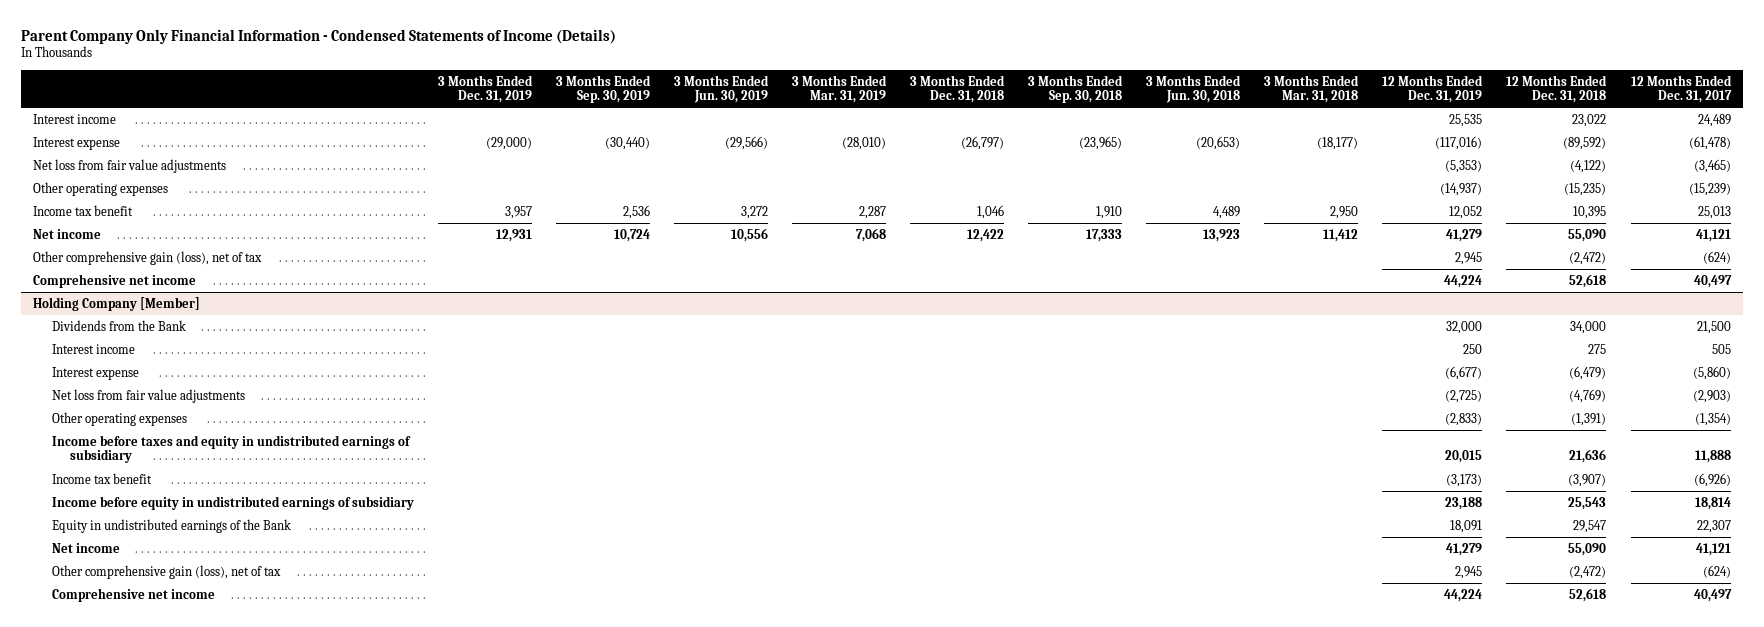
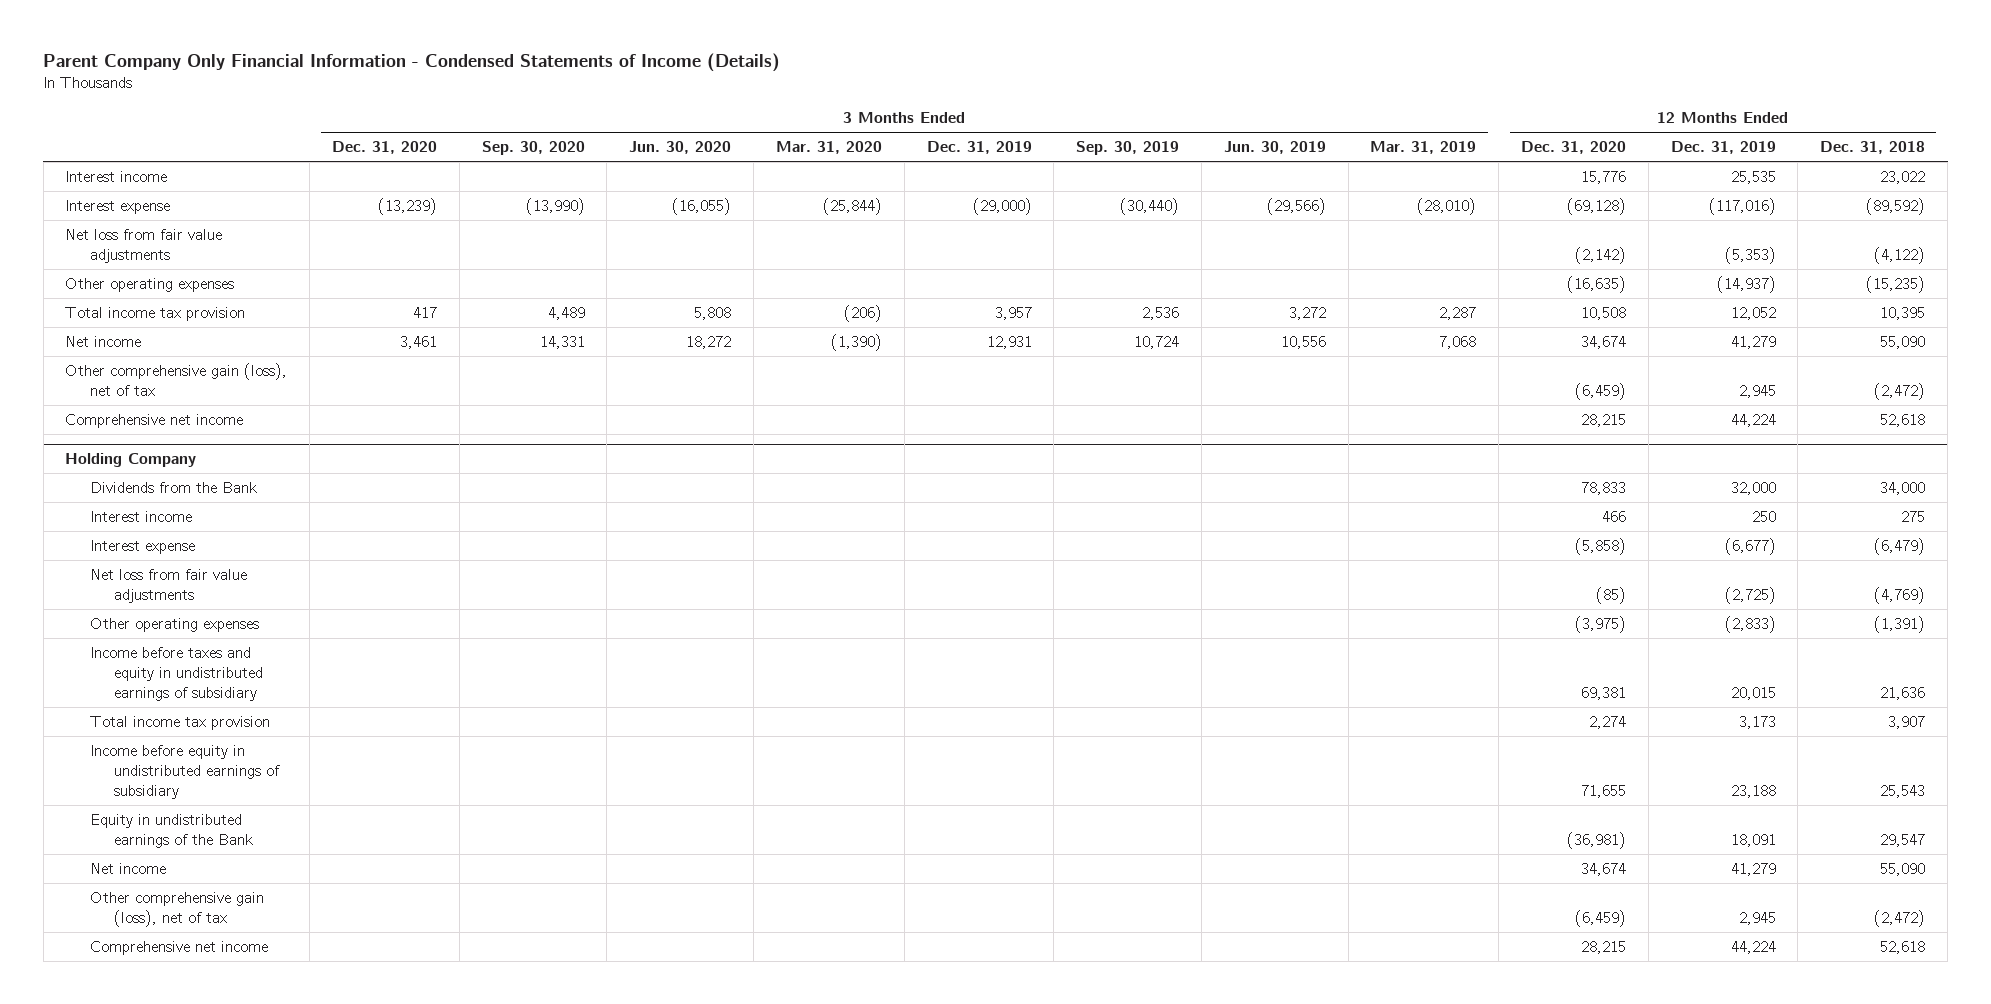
[910,74,1006,104] 3 Months Ended Dec. 31, 2018 -> none
[1028,74,1124,104] 3 Months Ended Sep. 30, 2018 -> none
[1146,74,1242,104] 3 Months Ended Jun. 30, 2018 -> none
[1264,74,1360,104] 3 Months Ended Mar. 31, 2018 -> none
[1630,74,1732,104] 12 Months Ended Dec. 31, 2017 -> none
none -> [332,141,438,155] Dec. 31, 2020
none -> [481,141,585,156] Sep. 30, 2020
none -> [629,141,732,155] Jun. 30, 2020
none -> [775,141,882,155] Mar. 31, 2020
none -> [1521,141,1627,155] Dec. 31, 2020
[33,204,134,216] Income tax benefit -> [65,306,246,321] Total income tax provision
[33,296,201,311] Holding Company [Member] -> [65,452,197,467] Holding Company
[51,472,152,484] Income tax benefit -> [89,715,270,730] Total income tax provision
[1446,473,1483,487] (3,173) -> [1738,715,1776,729] 3,173
[1568,473,1607,487] (3,907) -> [1888,715,1926,729] 3,907

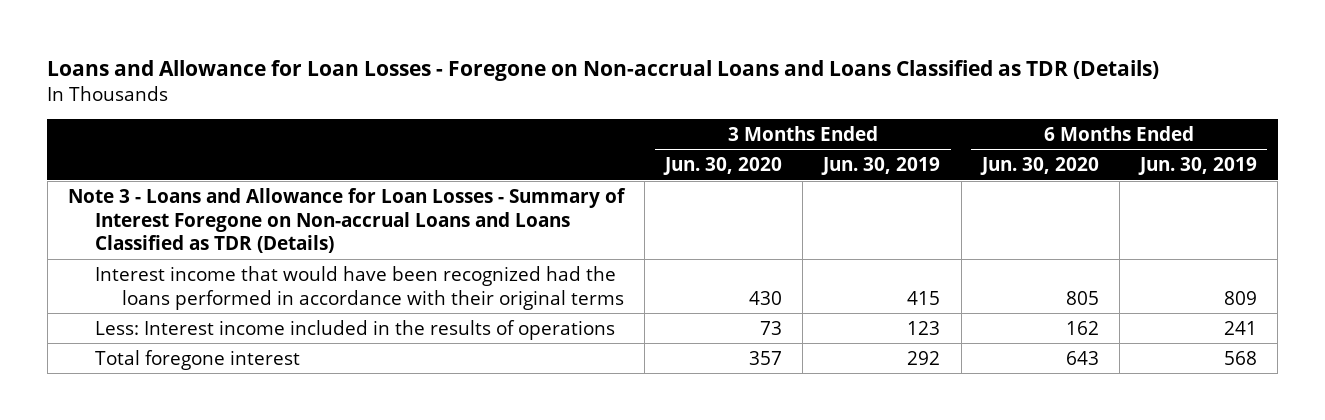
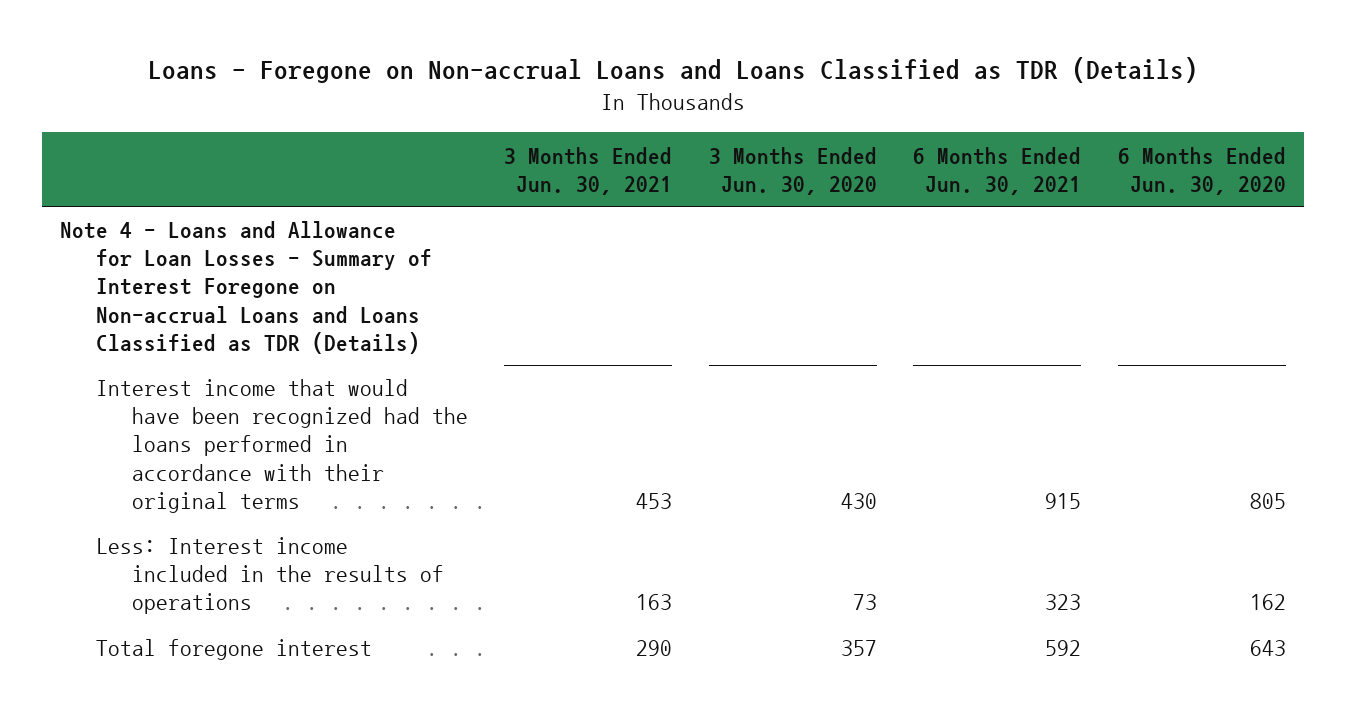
[47,59,1160,81] Loans and Allowance for Loan Losses - Foregone on Non-accrual Loans and Loans Classified as TDR (Details) -> [148,57,1199,84] Loans - Foregone on Non-accrual Loans and Loans Classified as TDR (Details)
[821,157,941,176] Jun. 30, 2019 -> none
[1137,157,1257,176] Jun. 30, 2019 -> none
none -> [504,146,673,195] 3 Months Ended Jun. 30, 2021
none -> [913,146,1082,195] 6 Months Ended Jun. 30, 2021
[67,187,626,254] Note 3 - Loans and Allowance for Loan Losses - Summary of Interest Foregone on Non-accrual Loans and Loans Classified as TDR (Details) -> [60,221,433,354] Note 4 - Loans and Allowance for Loan Losses - Summary of Interest Foregone on Non-accrual Loans and Loans Classified as TDR (Details)

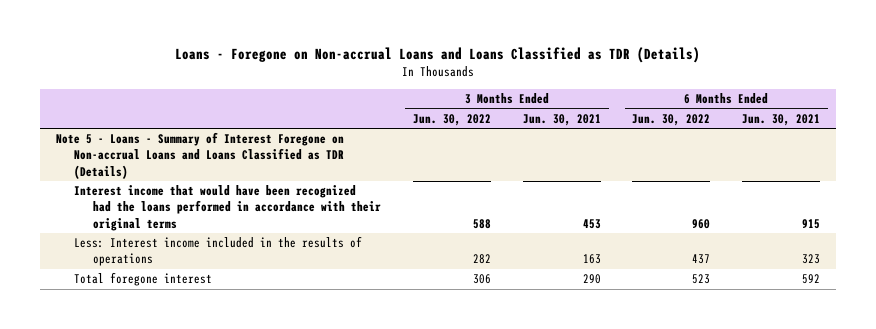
[708,146,877,195] 3 Months Ended Jun. 30, 2020 -> none
[1117,146,1286,195] 6 Months Ended Jun. 30, 2020 -> none
none -> [412,113,491,126] Jun. 30, 2022
none -> [632,113,711,126] Jun. 30, 2022
[60,221,433,354] Note 4 - Loans and Allowance for Loan Losses - Summary of Interest Foregone on Non-accrual Loans and Loans Classified as TDR (Details) -> [55,132,345,179] Note 5 - Loans - Summary of Interest Foregone on Non-accrual Loans and Loans Classified as TDR (Details)

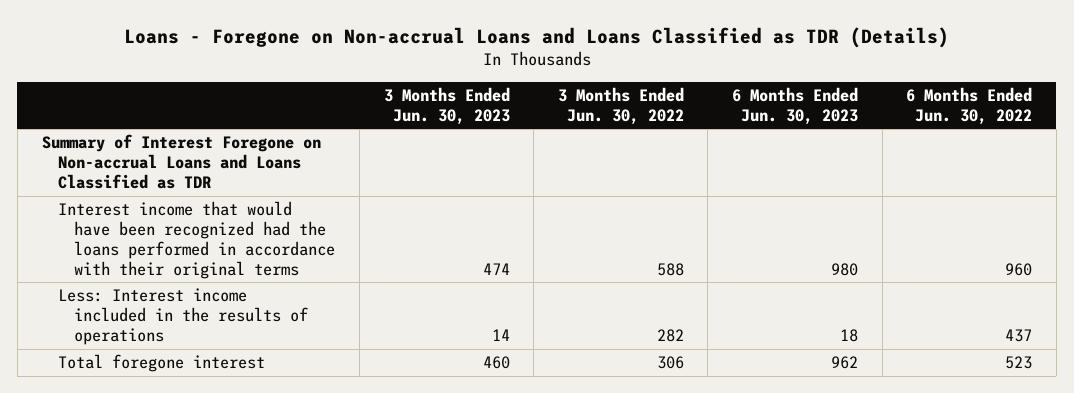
[522,113,601,126] Jun. 30, 2021 -> none
[742,113,821,126] Jun. 30, 2021 -> none
none -> [383,86,510,125] 3 Months Ended Jun. 30, 2023
none -> [731,86,858,125] 6 Months Ended Jun. 30, 2023
[55,132,345,179] Note 5 - Loans - Summary of Interest Foregone on Non-accrual Loans and Loans Classified as TDR (Details) -> [41,134,321,189] Summary of Interest Foregone on Non-accrual Loans and Loans Classified as TDR

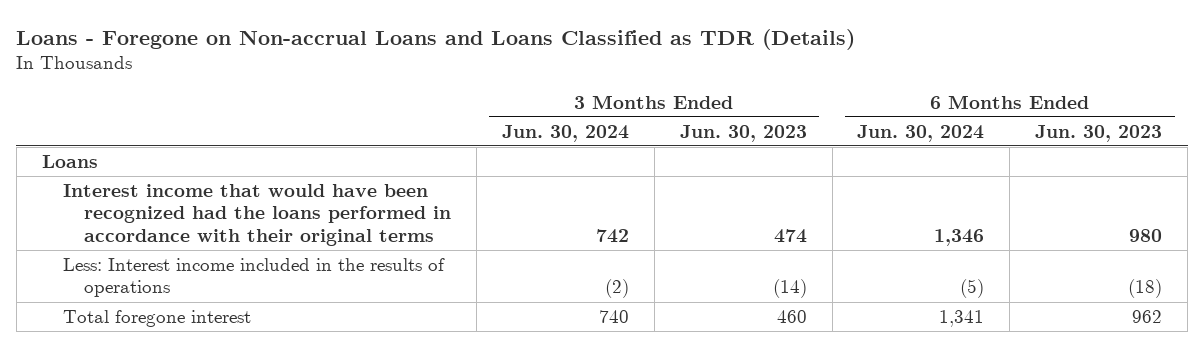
[557,86,684,125] 3 Months Ended Jun. 30, 2022 -> none
[906,86,1033,125] 6 Months Ended Jun. 30, 2022 -> none
none -> [501,124,629,142] Jun. 30, 2024
none -> [857,124,985,142] Jun. 30, 2024
[41,134,321,189] Summary of Interest Foregone on Non-accrual Loans and Loans Classified as TDR -> none
none -> [41,154,98,168] Loans
[491,328,510,341] 14 -> [772,279,807,299] (14)
[839,328,858,342] 18 -> [1128,279,1163,299] (18)

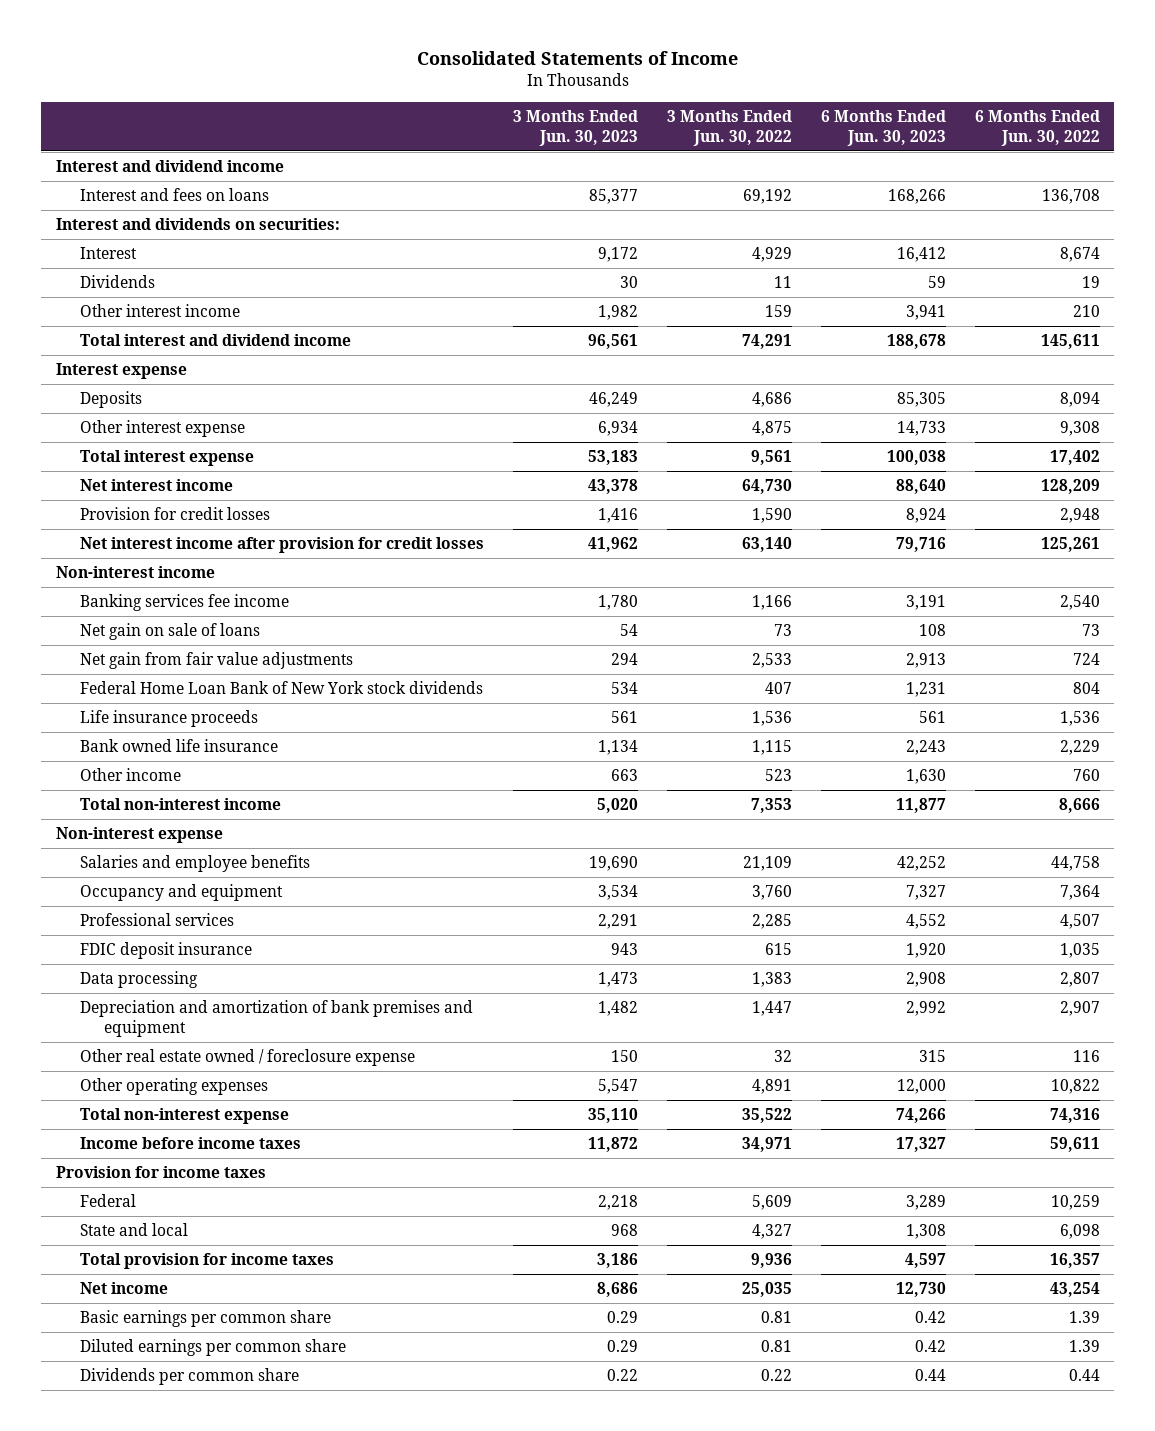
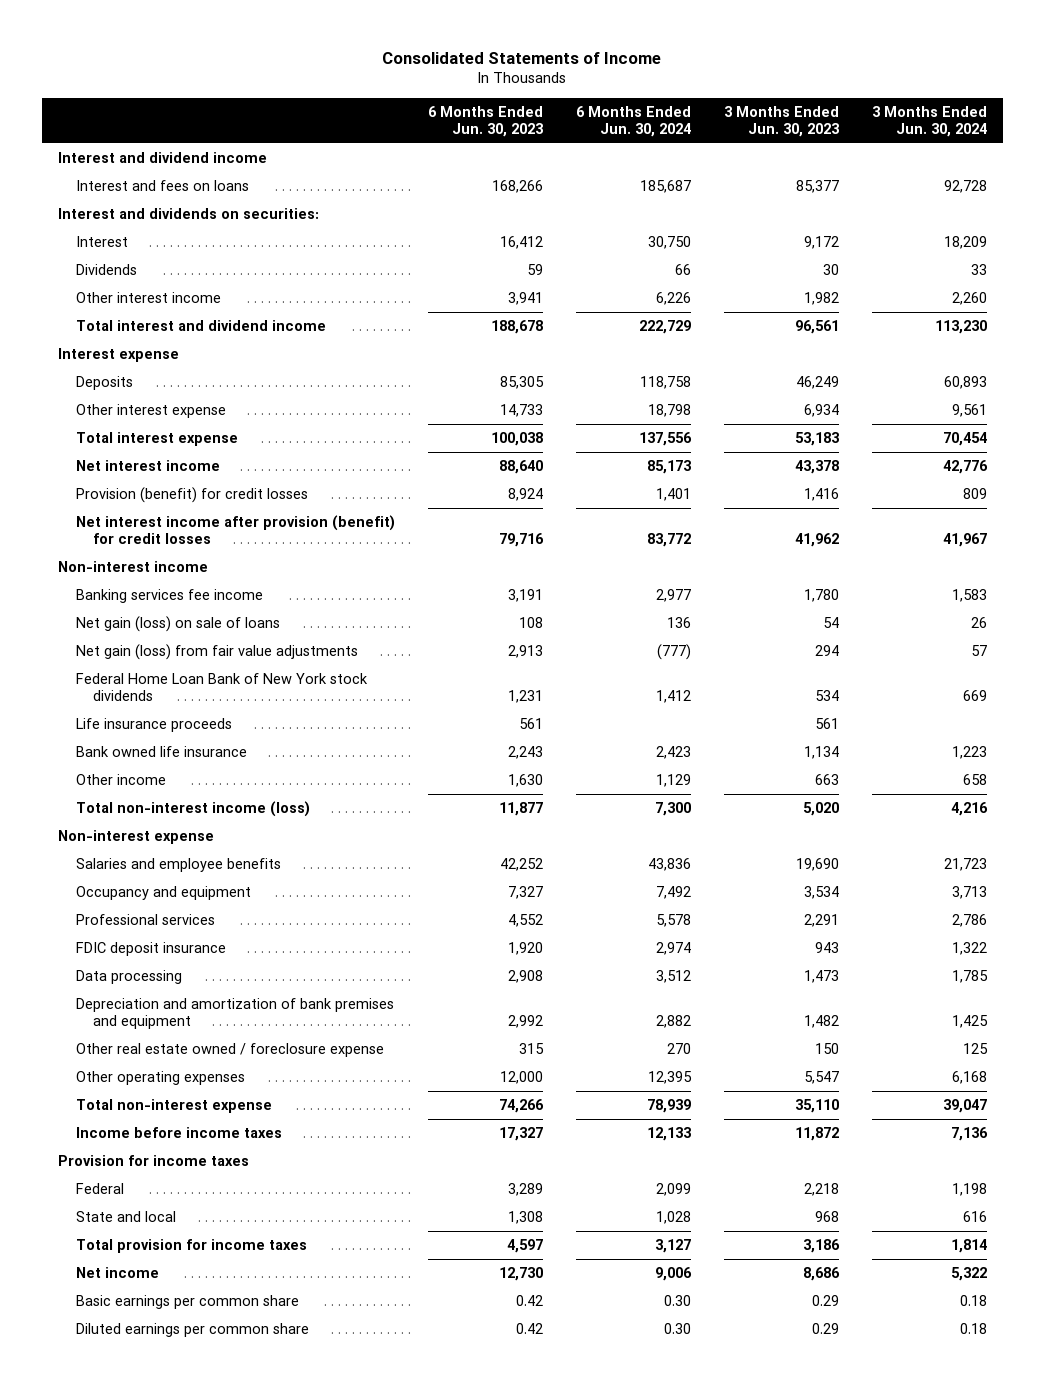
[666,110,792,146] 3 Months Ended Jun. 30, 2022 -> none
[974,110,1100,146] 6 Months Ended Jun. 30, 2022 -> none
none -> [575,105,691,138] 6 Months Ended Jun. 30, 2024
none -> [871,105,987,138] 3 Months Ended Jun. 30, 2024
[79,507,270,521] Provision for credit losses -> [75,486,308,503] Provision (benefit) for credit losses
[79,537,484,554] Net interest income after provision for credit losses -> [75,514,395,545] Net interest income after provision (benefit) for credit losses
[79,623,260,641] Net gain on sale of loans -> [75,615,280,632] Net gain (loss) on sale of loans
[79,652,353,670] Net gain from fair value adjustments -> [75,643,358,660] Net gain (loss) from fair value adjustments
[79,798,281,811] Total non-interest income -> [75,800,310,817] Total non-interest income (loss)
[79,1368,299,1386] Dividends per common share -> none

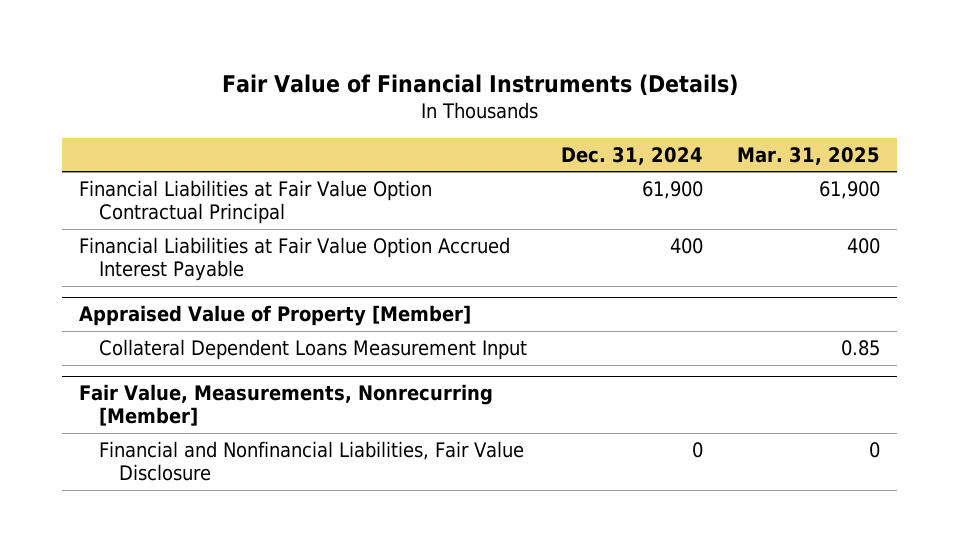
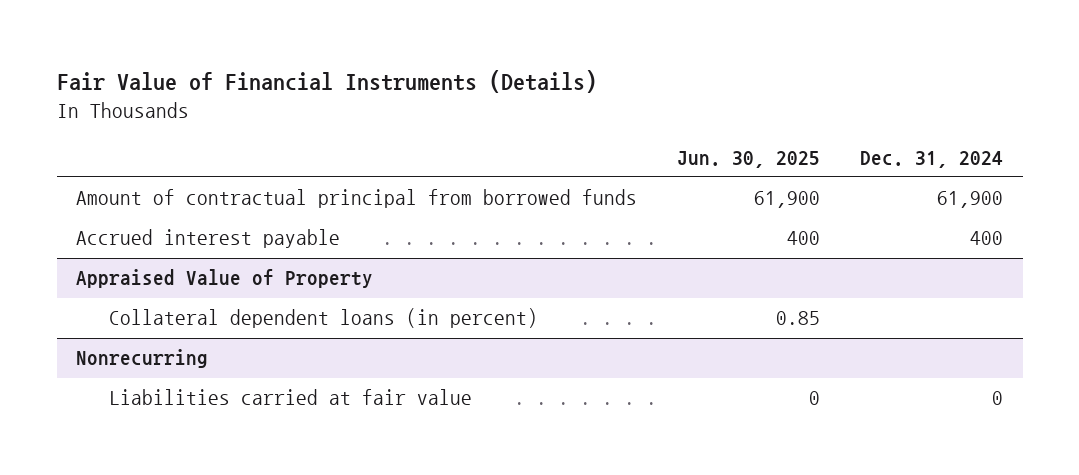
[736,146,880,165] Mar. 31, 2025 -> none
none -> [677,150,821,168] Jun. 30, 2025
[79,179,433,224] Financial Liabilities at Fair Value Option Contractual Principal -> [76,189,638,209] Amount of contractual principal from borrowed funds
[79,236,511,281] Financial Liabilities at Fair Value Option Accrued Interest Payable -> [76,229,341,249] Accrued interest payable
[79,305,472,327] Appraised Value of Property [Member] -> [76,269,374,289] Appraised Value of Property
[99,338,528,360] Collateral Dependent Loans Measurement Input -> [108,308,538,329] Collateral dependent loans (in percent)
[79,384,494,427] Fair Value, Measurements, Nonrecurring [Member] -> [76,349,209,369] Nonrecurring
[99,440,525,481] Financial and Nonfinancial Liabilities, Fair Value Disclosure -> [108,389,472,406] Liabilities carried at fair value

